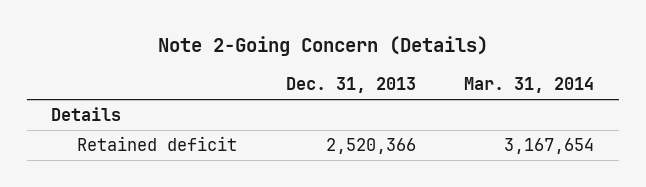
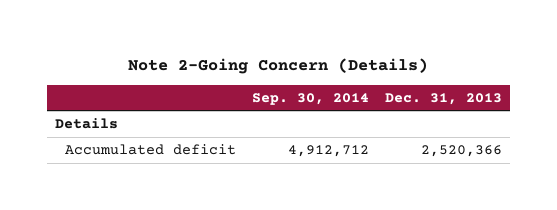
[464,77,595,94] Mar. 31, 2014 -> none
none -> [252,92,370,105] Sep. 30, 2014
[76,136,237,152] Retained deficit -> [65,144,237,156] Accumulated deficit

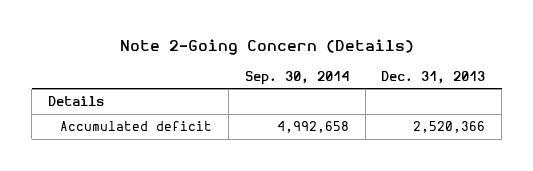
[288,145,370,158] 4,912,712 -> [276,121,349,134] 4,992,658

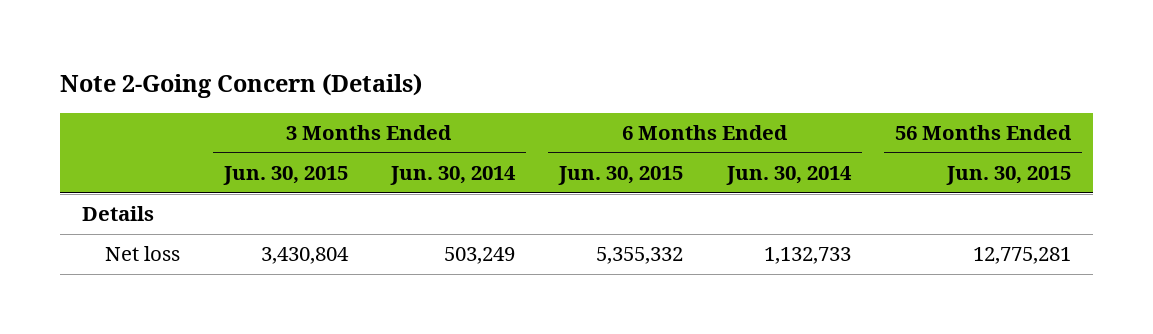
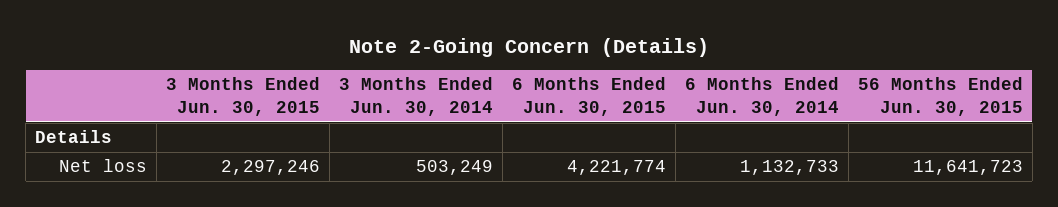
[260,247,349,265] 3,430,804 -> [220,160,320,176] 2,297,246
[596,247,684,265] 5,355,332 -> [566,160,666,176] 4,221,774
[972,247,1071,265] 12,775,281 -> [912,160,1023,176] 11,641,723

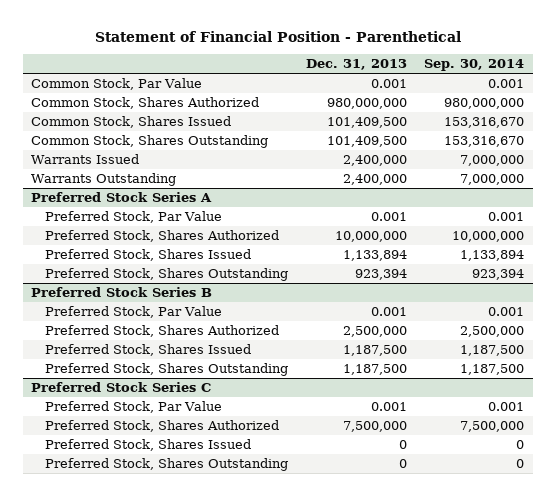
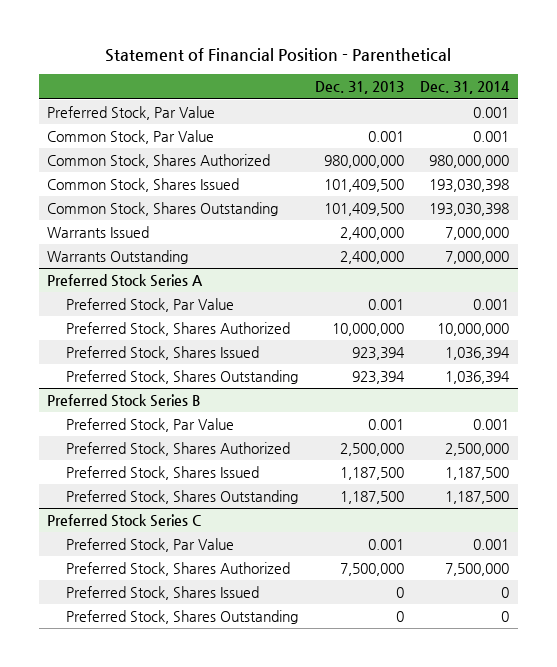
[423,59,524,72] Sep. 30, 2014 -> none
none -> [420,81,511,95] Dec. 31, 2014
none -> [47,106,216,121] Preferred Stock, Par Value
[342,250,407,262] 1,133,894 -> [351,347,405,361] 923,394

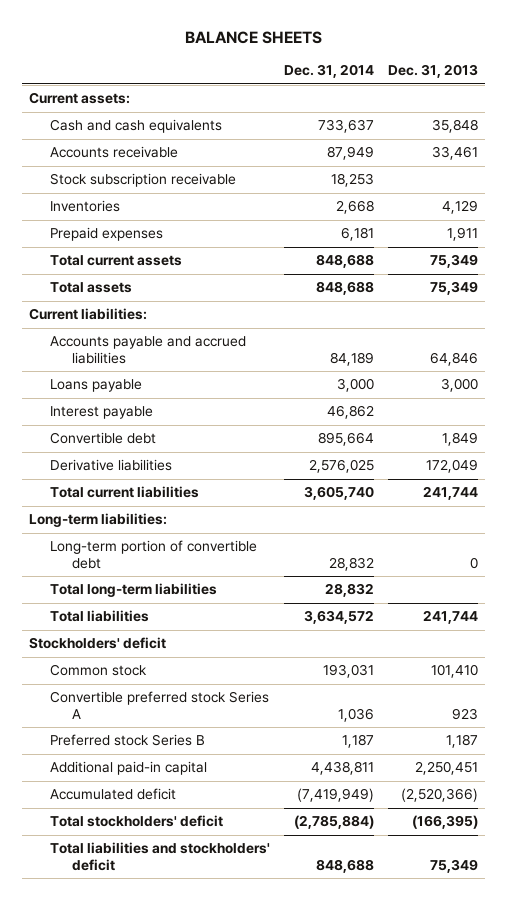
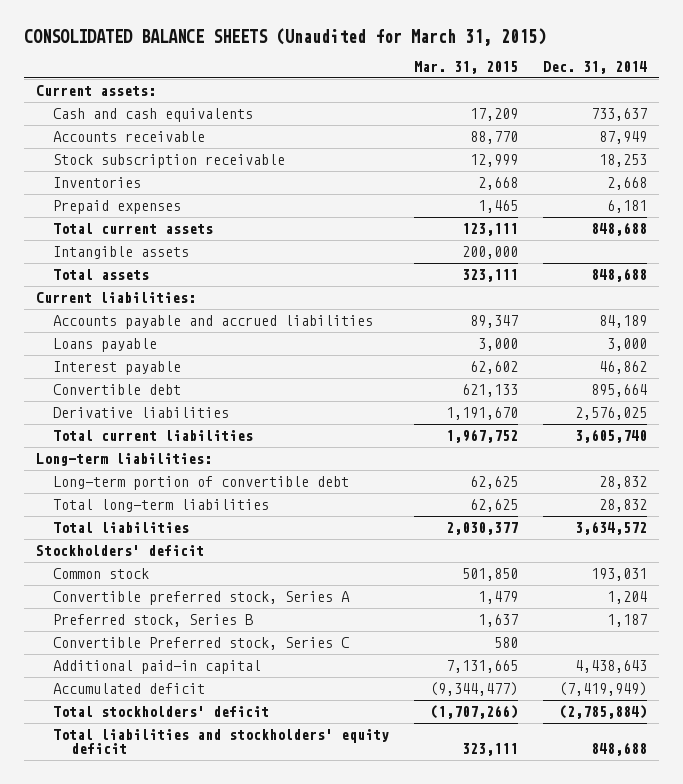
[184,31,322,45] BALANCE SHEETS -> [23,27,546,46] CONSOLIDATED BALANCE SHEETS (Unaudited for March 31, 2015)
[388,64,479,79] Dec. 31, 2013 -> none
none -> [414,60,519,74] Mar. 31, 2015
none -> [53,245,190,259] Intangible assets
[50,691,270,719] Convertible preferred stock Series A -> [53,590,351,605] Convertible preferred stock, Series A
[338,707,375,722] 1,036 -> [607,590,648,604] 1,204
[50,734,206,747] Preferred stock Series B -> [53,613,254,627] Preferred stock, Series B
none -> [53,636,350,650] Convertible Preferred stock, Series C
[311,761,375,776] 4,438,811 -> [575,659,648,673] 4,438,643
[50,842,271,871] Total liabilities and stockholders' deficit -> [53,728,390,755] Total liabilities and stockholders' equity deficit

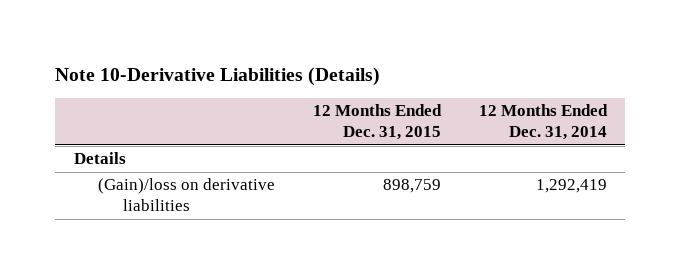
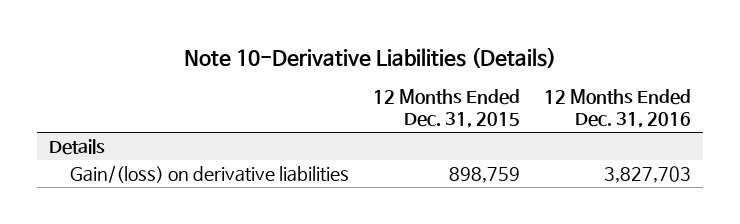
[478,104,608,141] 12 Months Ended Dec. 31, 2014 -> none
none -> [543,88,691,129] 12 Months Ended Dec. 31, 2016
[98,178,276,212] (Gain)/loss on derivative liabilities -> [69,165,349,184] Gain/(loss) on derivative liabilities

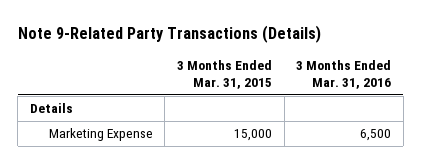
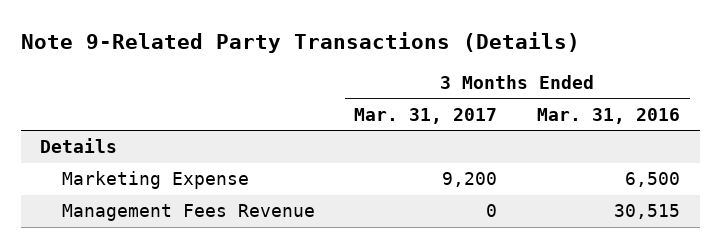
[176,60,272,90] 3 Months Ended Mar. 31, 2015 -> none
none -> [354,108,498,125] Mar. 31, 2017
none -> [61,204,315,222] Management Fees Revenue

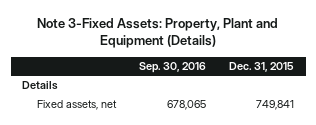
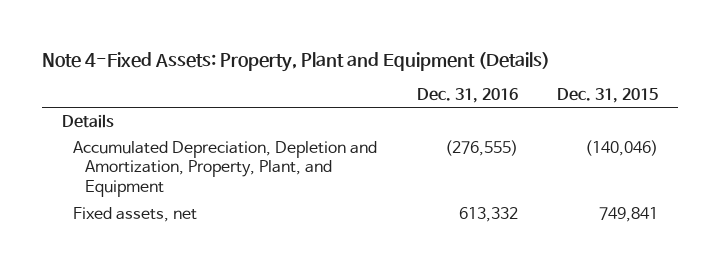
[37,18,279,49] Note 3-Fixed Assets: Property, Plant and Equipment (Details) -> [41,52,550,73] Note 4-Fixed Assets: Property, Plant and Equipment (Details)
[139,62,207,74] Sep. 30, 2016 -> none
none -> [416,88,518,104] Dec. 31, 2016
none -> [73,140,378,198] Accumulated Depreciation, Depletion and Amortization, Property, Plant, and Equipment

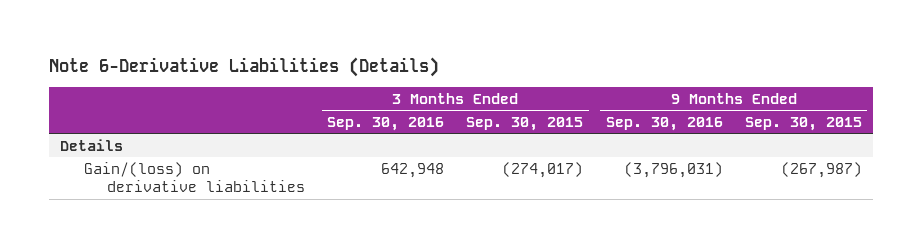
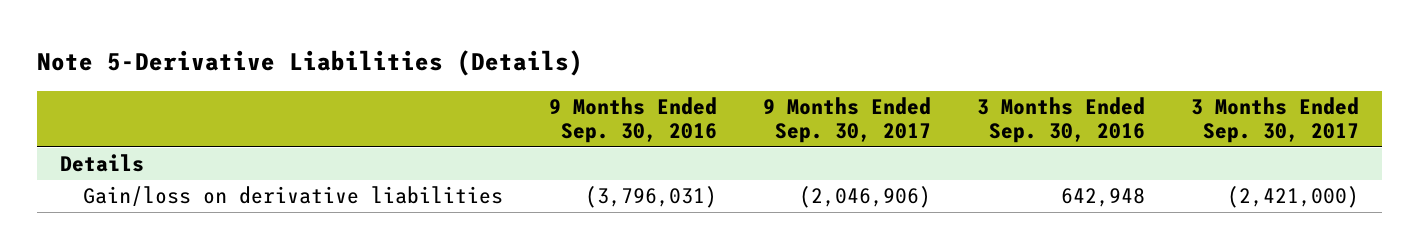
[49,57,440,78] Note 6-Derivative Liabilities (Details) -> [37,49,584,76] Note 5-Derivative Liabilities (Details)
[466,116,584,131] Sep. 30, 2015 -> none
[744,116,862,131] Sep. 30, 2015 -> none
none -> [763,96,932,144] 9 Months Ended Sep. 30, 2017
none -> [1191,96,1360,144] 3 Months Ended Sep. 30, 2017
[83,161,306,193] Gain/(loss) on derivative liabilities -> [82,186,503,207] Gain/loss on derivative liabilities

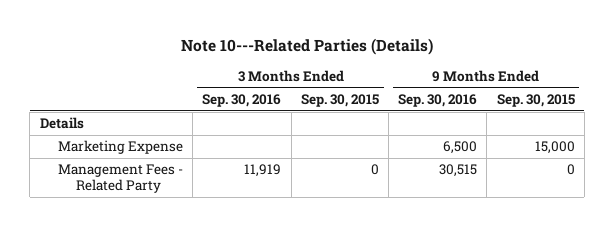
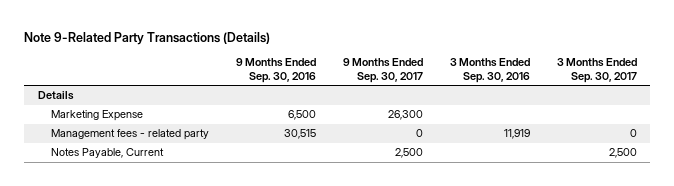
[181,37,434,55] Note 10---Related Parties (Details) -> [24,31,271,45] Note 9-Related Party Transactions (Details)
[300,94,379,108] Sep. 30, 2015 -> none
[496,94,575,108] Sep. 30, 2015 -> none
none -> [342,58,423,83] 9 Months Ended Sep. 30, 2017
none -> [556,58,637,83] 3 Months Ended Sep. 30, 2017
[57,164,183,194] Management Fees - Related Party -> [51,129,210,141] Management fees - related party
none -> [51,148,165,159] Notes Payable, Current

